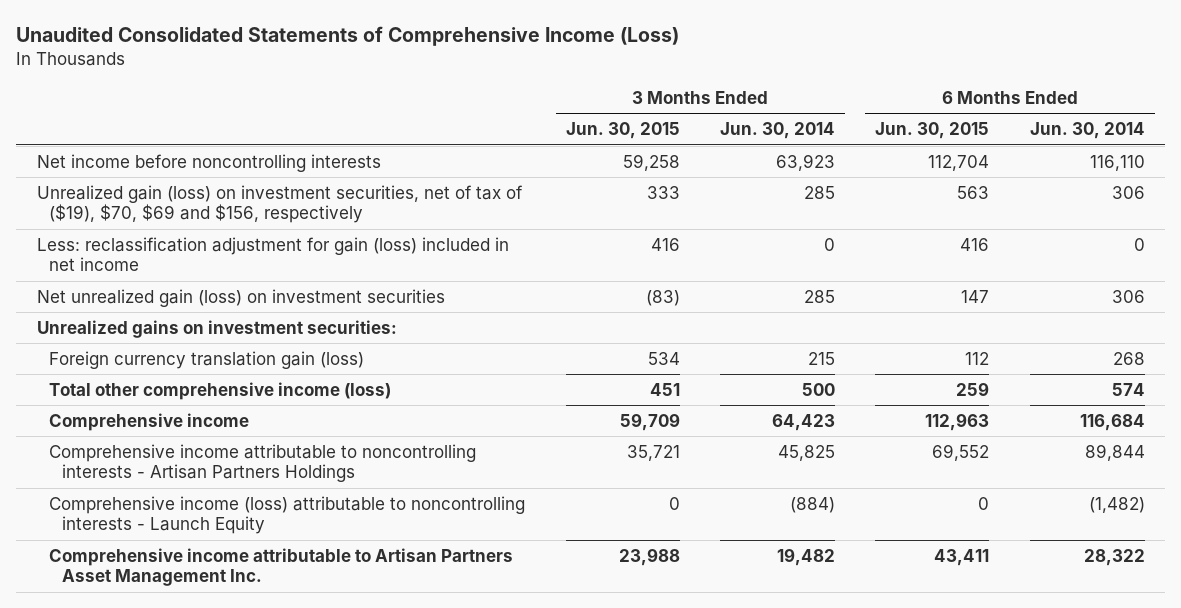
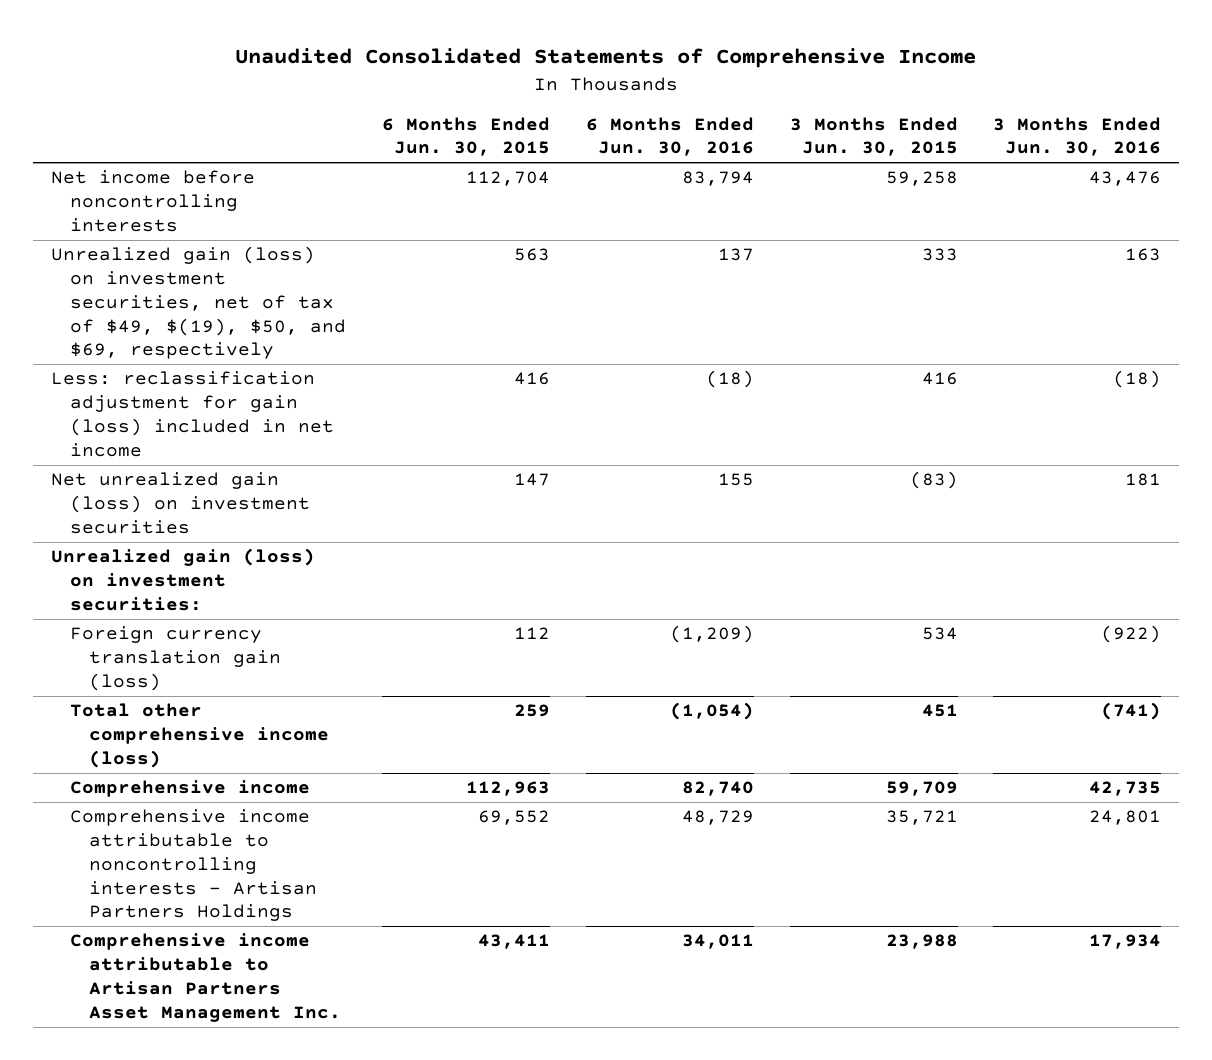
[16,26,680,47] Unaudited Consolidated Statements of Comprehensive Income (Loss) -> [235,48,977,69] Unaudited Consolidated Statements of Comprehensive Income
[719,122,835,140] Jun. 30, 2014 -> none
[1029,122,1145,140] Jun. 30, 2014 -> none
none -> [585,116,754,157] 6 Months Ended Jun. 30, 2016
none -> [993,116,1162,157] 3 Months Ended Jun. 30, 2016
[36,184,523,224] Unrealized gain (loss) on investment securities, net of tax of ($19), $70, $69 and $156, respectively -> [51,246,347,360] Unrealized gain (loss) on investment securities, net of tax of $49, $(19), $50, and $69, respectively
[36,319,397,338] Unrealized gains on investment securities: -> [51,548,316,611] Unrealized gain (loss) on investment securities:
[49,495,526,535] Comprehensive income (loss) attributable to noncontrolling interests - Launch Equity -> none

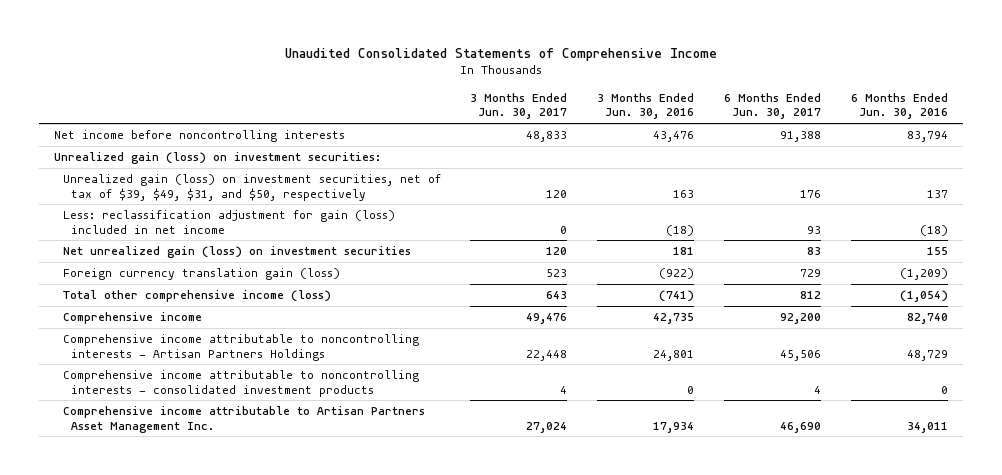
[382,116,551,157] 6 Months Ended Jun. 30, 2015 -> none
[789,116,958,157] 3 Months Ended Jun. 30, 2015 -> none
none -> [470,92,568,120] 3 Months Ended Jun. 30, 2017
none -> [724,92,822,120] 6 Months Ended Jun. 30, 2017
[51,548,316,611] Unrealized gain (loss) on investment securities: -> [53,152,381,165] Unrealized gain (loss) on investment securities:
[51,246,347,360] Unrealized gain (loss) on investment securities, net of tax of $49, $(19), $50, and $69, respectively -> [62,174,441,201] Unrealized gain (loss) on investment securities, net of tax of $39, $49, $31, and $50, respectively
none -> [62,370,419,397] Comprehensive income attributable to noncontrolling interests - consolidated investment products

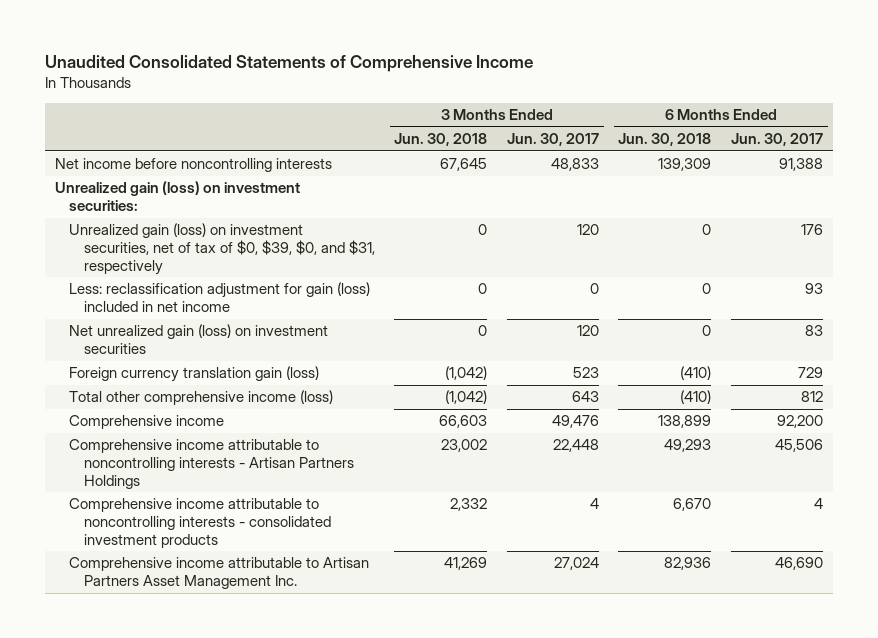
[597,92,695,120] 3 Months Ended Jun. 30, 2016 -> none
[851,92,949,120] 6 Months Ended Jun. 30, 2016 -> none
none -> [394,132,488,146] Jun. 30, 2018
none -> [618,132,712,146] Jun. 30, 2018
[62,174,441,201] Unrealized gain (loss) on investment securities, net of tax of $39, $49, $31, and $50, respectively -> [69,223,375,275] Unrealized gain (loss) on investment securities, net of tax of $0, $39, $0, and $31, respectively

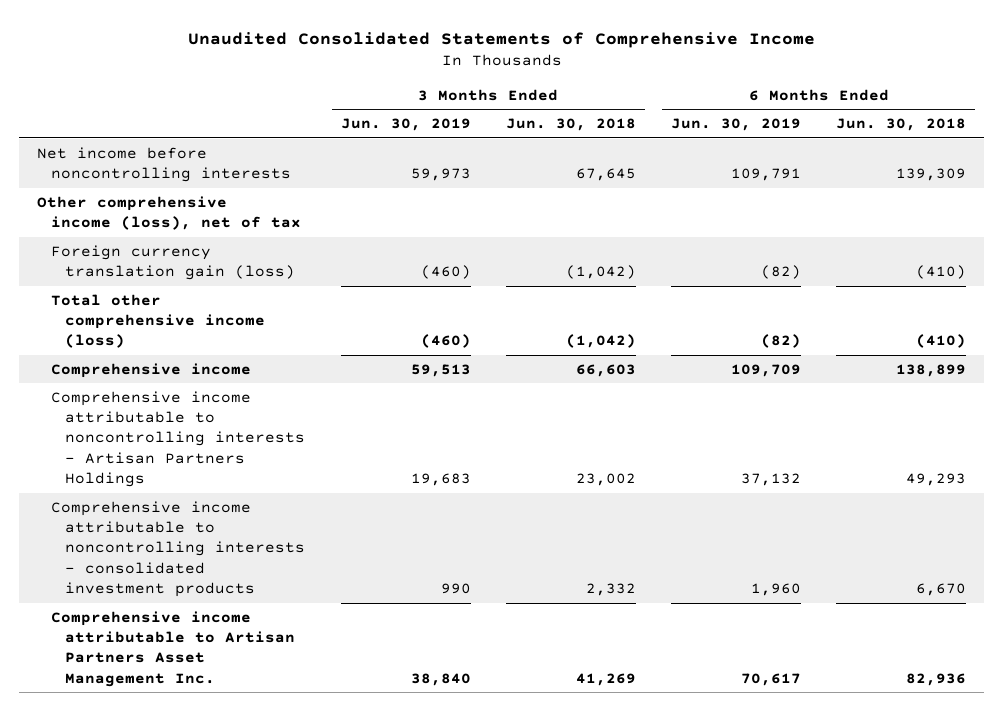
[506,132,599,146] Jun. 30, 2017 -> none
[730,132,823,146] Jun. 30, 2017 -> none
none -> [340,117,471,131] Jun. 30, 2019
none -> [671,117,802,131] Jun. 30, 2019
[54,181,300,212] Unrealized gain (loss) on investment securities: -> none
[69,223,375,275] Unrealized gain (loss) on investment securities, net of tax of $0, $39, $0, and $31, respectively -> none
[69,282,371,313] Less: reclassification adjustment for gain (loss) included in net income -> none
[69,324,329,355] Net unrealized gain (loss) on investment securities -> none
none -> [36,195,302,231] Other comprehensive income (loss), net of tax

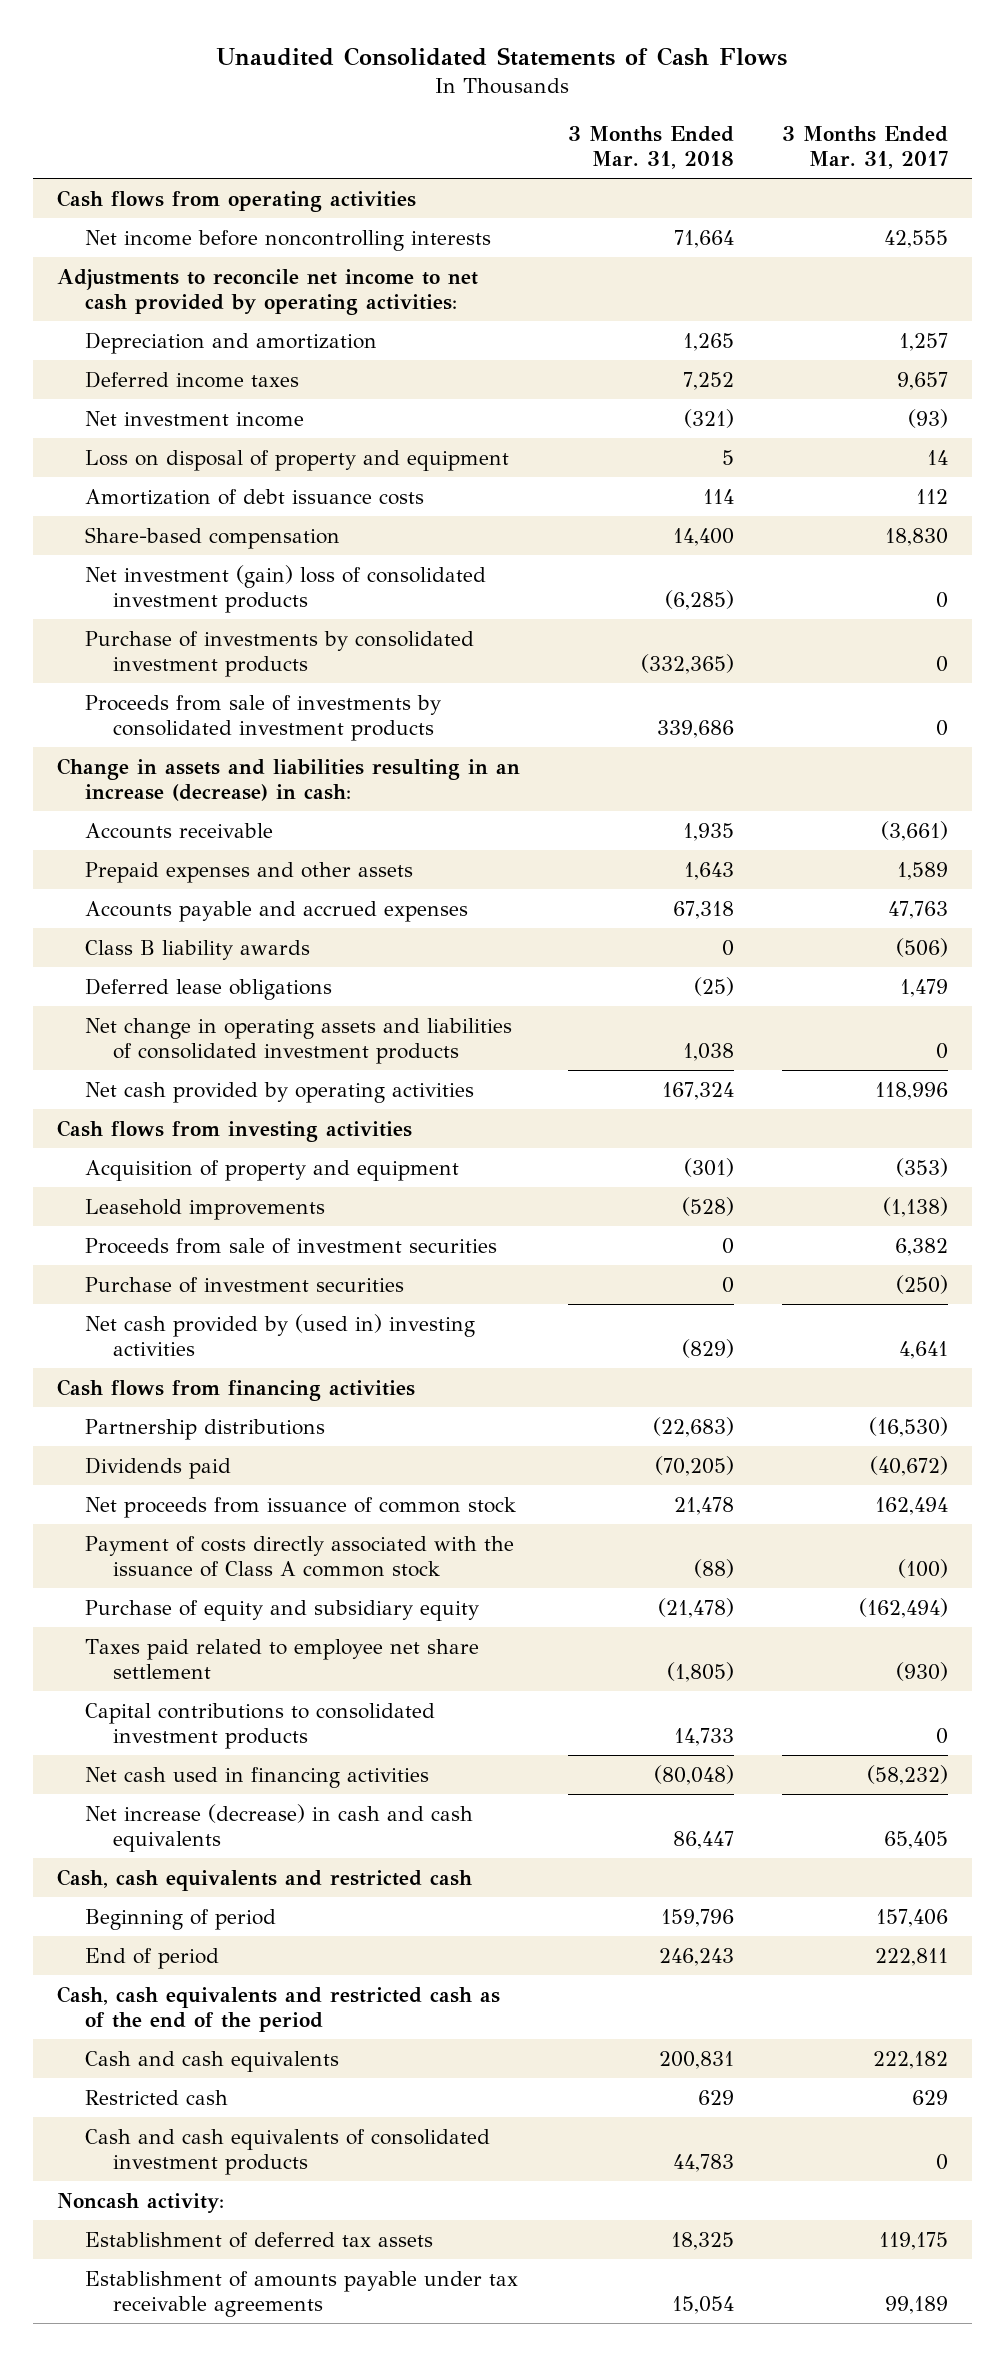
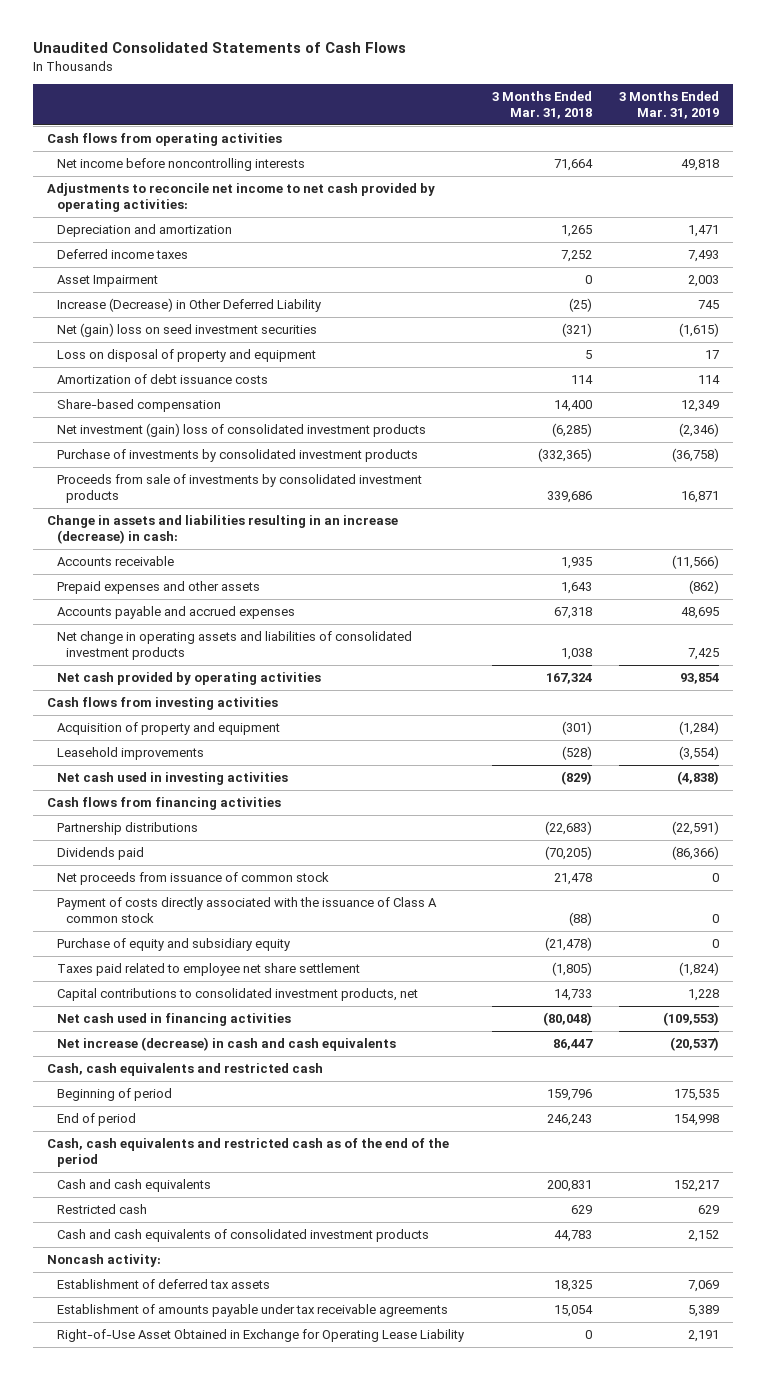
[781,125,948,170] 3 Months Ended Mar. 31, 2017 -> none
none -> [619,90,720,120] 3 Months Ended Mar. 31, 2019
none -> [56,275,158,288] Asset Impairment
none -> [56,298,321,313] Increase (Decrease) in Other Deferred Liability
[84,410,304,427] Net investment income -> [56,323,317,338] Net (gain) loss on seed investment securities
[84,939,310,960] Class B liability awards -> none
[84,977,332,1000] Deferred lease obligations -> none
[84,1237,497,1254] Proceeds from sale of investment securities -> none
[84,1276,404,1293] Purchase of investment securities -> none
[84,1313,475,1356] Net cash provided by (used in) investing activities -> [56,772,288,786] Net cash used in investing activities
[84,1702,435,1749] Capital contributions to consolidated investment products -> [56,988,418,1002] Capital contributions to consolidated investment products, net
none -> [56,1329,464,1343] Right-of-Use Asset Obtained in Exchange for Operating Lease Liability

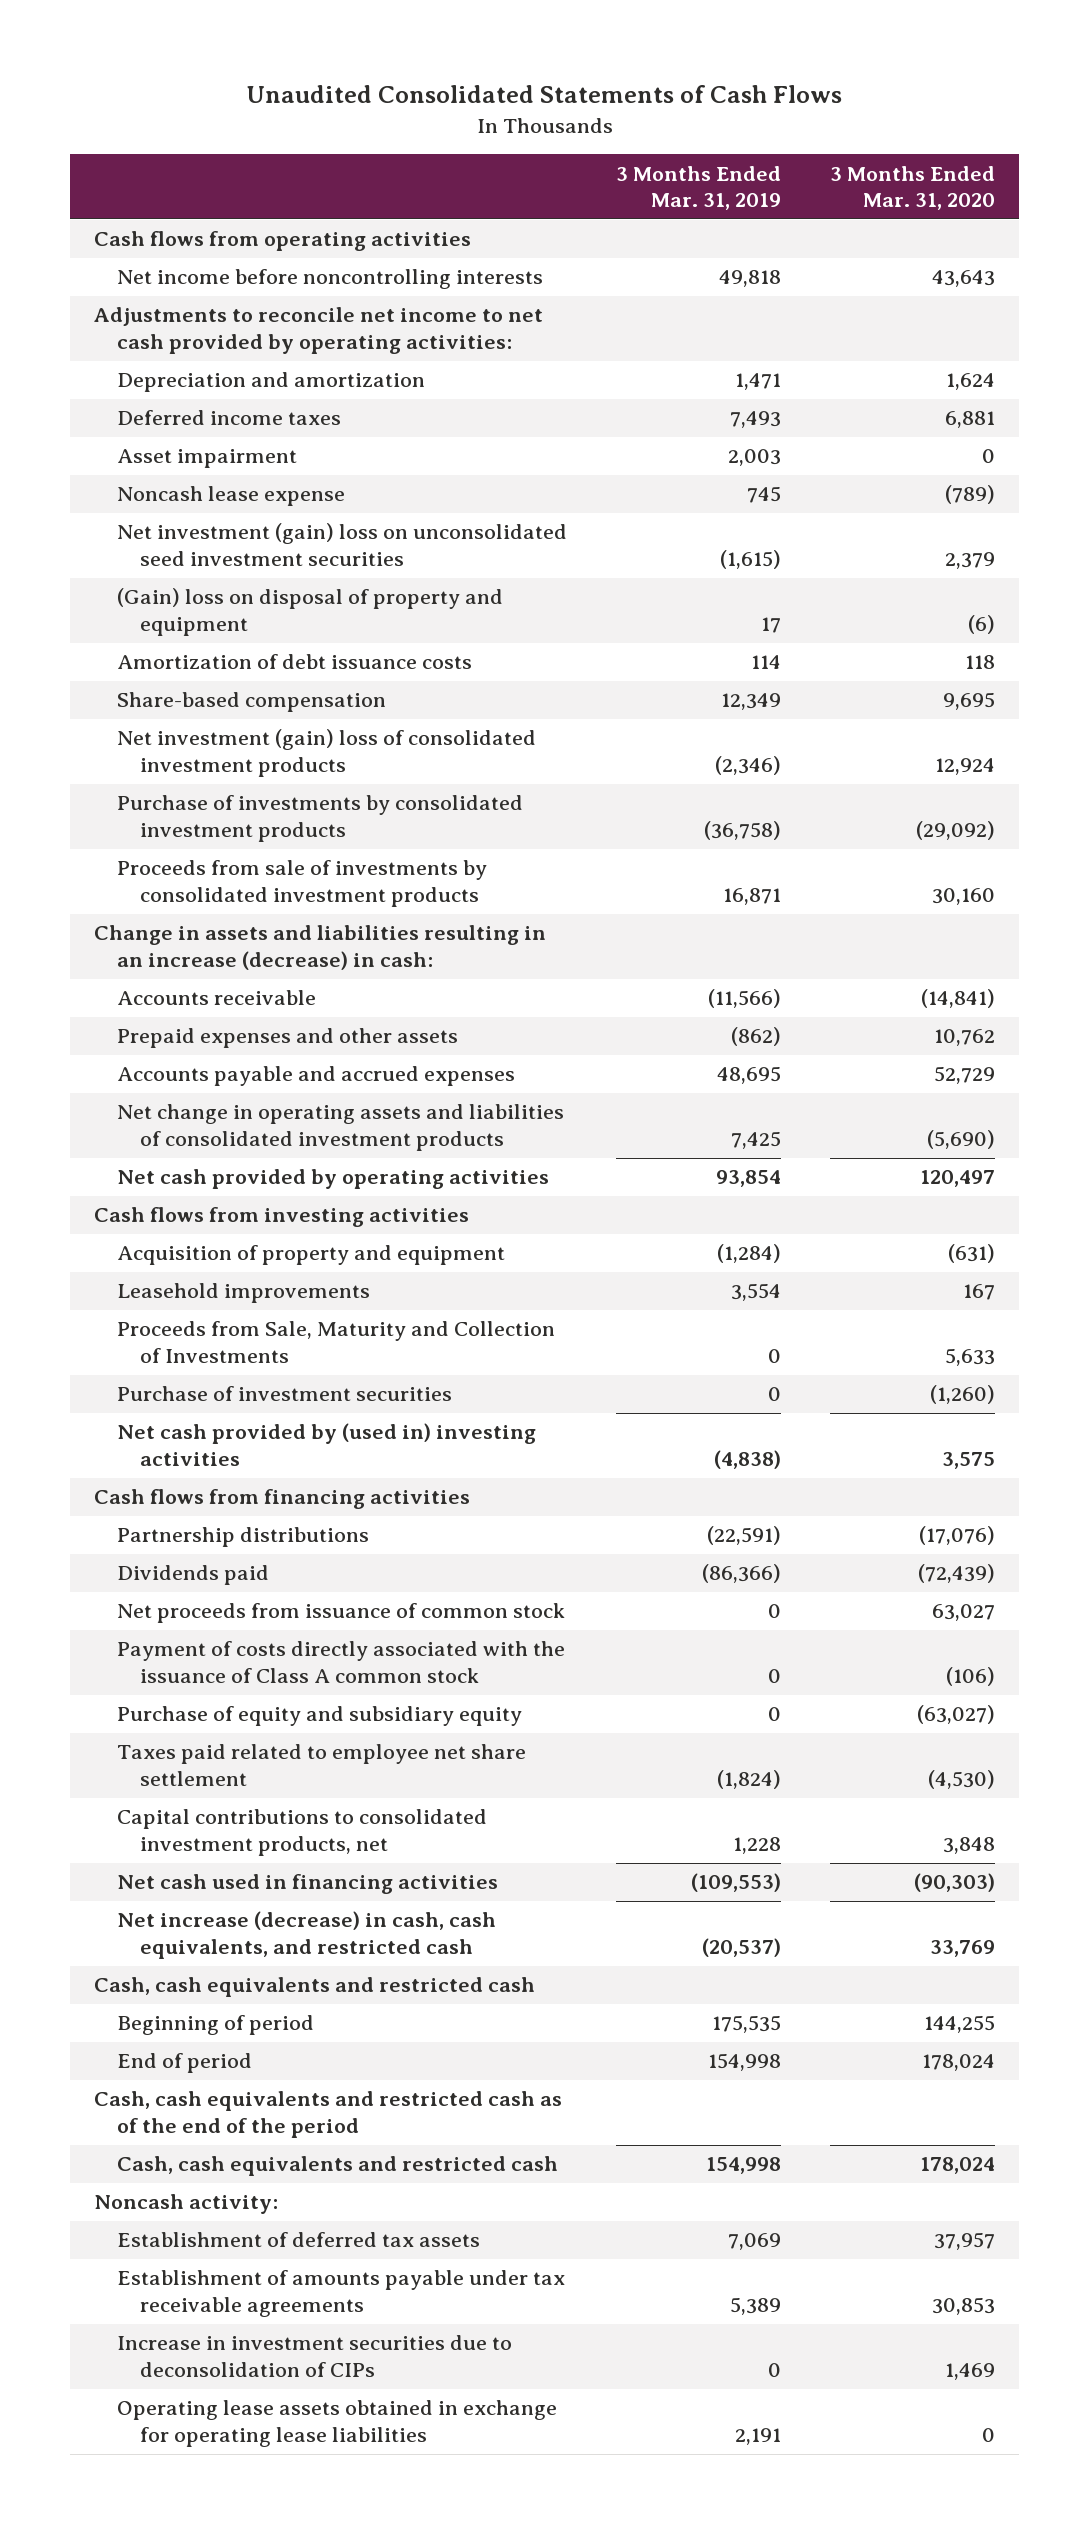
[491,90,592,120] 3 Months Ended Mar. 31, 2018 -> none
none -> [829,165,995,211] 3 Months Ended Mar. 31, 2020
[56,275,158,288] Asset Impairment -> [117,449,298,469] Asset impairment
[56,298,321,313] Increase (Decrease) in Other Deferred Liability -> [117,486,346,507] Noncash lease expense
[56,323,317,338] Net (gain) loss on seed investment securities -> [117,523,568,567] Net investment (gain) loss on unconsolidated seed investment securities
[56,349,316,363] Loss on disposal of property and equipment -> [117,588,504,637] (Gain) loss on disposal of property and equipment
[679,746,720,761] (3,554) -> [731,1283,782,1302] 3,554
none -> [117,1321,556,1364] Proceeds from Sale, Maturity and Collection of Investments
none -> [117,1386,453,1402] Purchase of investment securities
[56,772,288,786] Net cash used in investing activities -> [117,1423,537,1467] Net cash provided by (used in) investing activities
[56,1037,396,1052] Net increase (decrease) in cash and cash equivalents -> [117,1911,497,1960] Net increase (decrease) in cash, cash equivalents, and restricted cash
[56,1204,147,1215] Restricted cash -> none
[56,1229,429,1243] Cash and cash equivalents of consolidated investment products -> none
[56,1179,211,1193] Cash and cash equivalents -> [117,2156,559,2177] Cash, cash equivalents and restricted cash
[674,1180,720,1193] 152,217 -> [706,2157,782,2175] 154,998
none -> [117,2335,513,2378] Increase in investment securities due to deconsolidation of CIPs
[56,1329,464,1343] Right-of-Use Asset Obtained in Exchange for Operating Lease Liability -> [117,2400,558,2448] Operating lease assets obtained in exchange for operating lease liabilities

